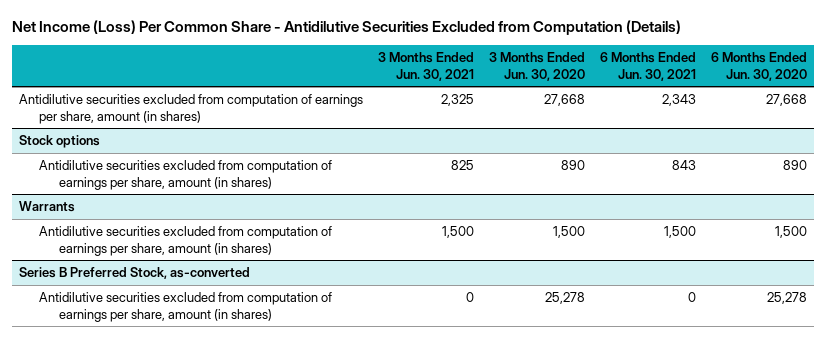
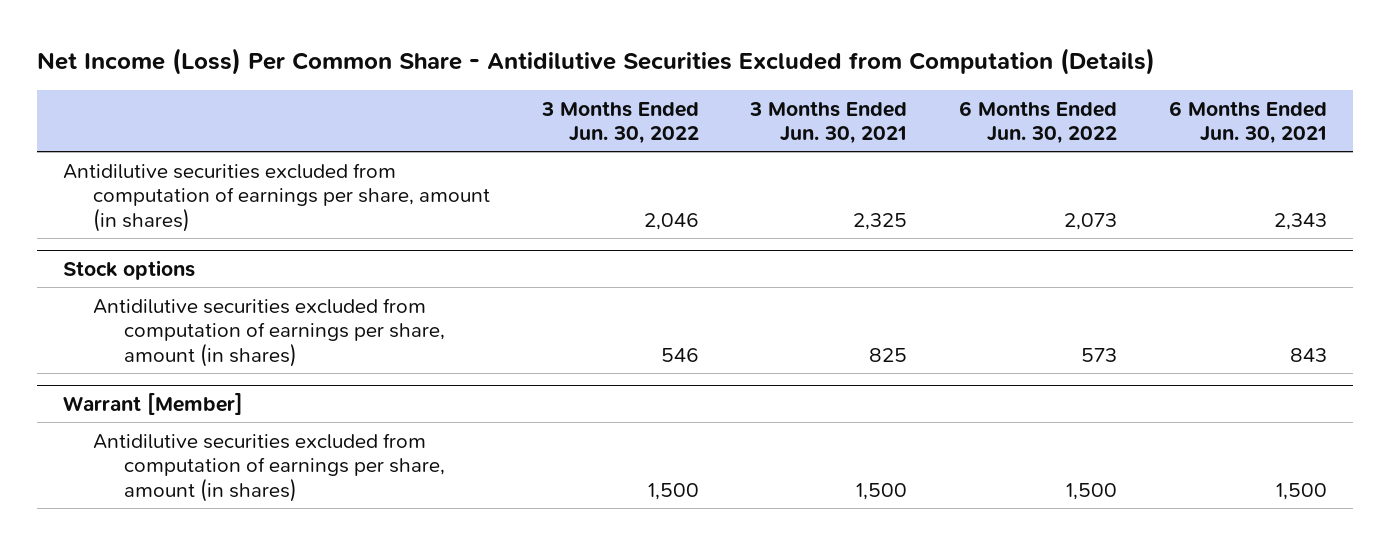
[489,51,586,81] 3 Months Ended Jun. 30, 2020 -> none
[710,51,807,81] 6 Months Ended Jun. 30, 2020 -> none
none -> [540,100,699,145] 3 Months Ended Jun. 30, 2022
none -> [959,100,1118,145] 6 Months Ended Jun. 30, 2022
[19,201,76,213] Warrants -> [62,392,243,415] Warrant [Member]
[19,267,251,280] Series B Preferred Stock, as-converted -> none
[39,292,333,322] Antidilutive securities excluded from computation of earnings per share, amount (in shares) -> none

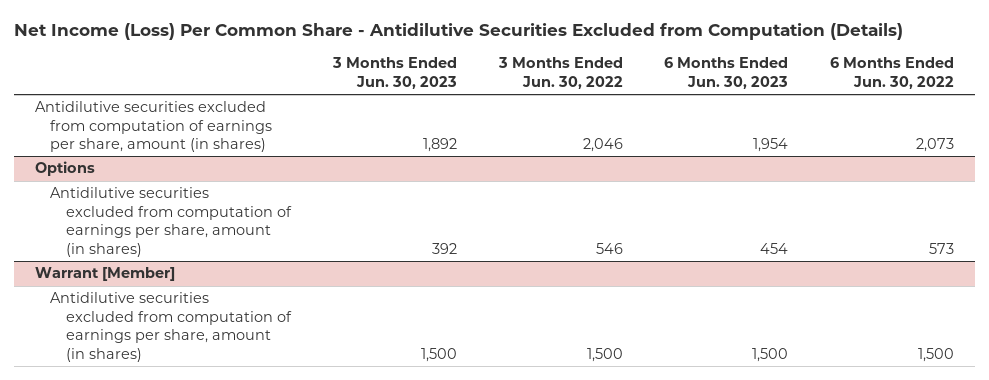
[749,100,908,145] 3 Months Ended Jun. 30, 2021 -> none
[1168,100,1327,145] 6 Months Ended Jun. 30, 2021 -> none
none -> [331,57,457,89] 3 Months Ended Jun. 30, 2023
none -> [664,57,789,89] 6 Months Ended Jun. 30, 2023
[62,259,195,280] Stock options -> [34,161,95,177] Options

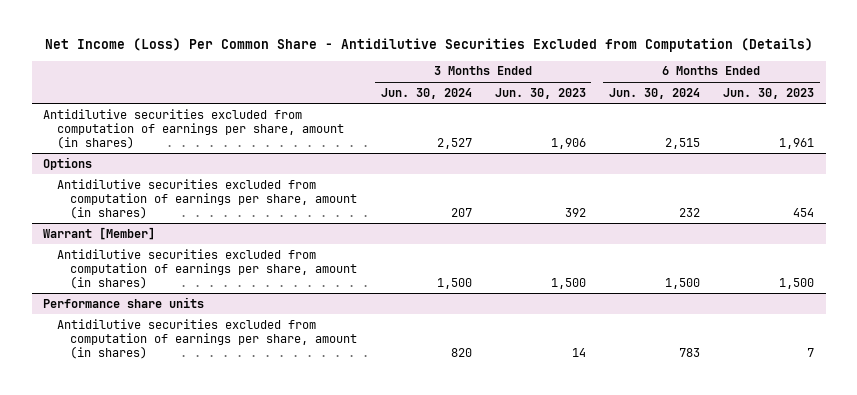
[497,57,623,89] 3 Months Ended Jun. 30, 2022 -> none
[830,57,955,89] 6 Months Ended Jun. 30, 2022 -> none
none -> [380,87,472,99] Jun. 30, 2024
none -> [608,87,700,99] Jun. 30, 2024
[422,138,457,153] 1,892 -> [550,137,586,149] 1,906
[753,138,789,153] 1,954 -> [779,137,815,149] 1,961
none -> [43,296,205,308] Performance share units
none -> [56,318,358,359] Antidilutive securities excluded from computation of earnings per share, amount (in shares)

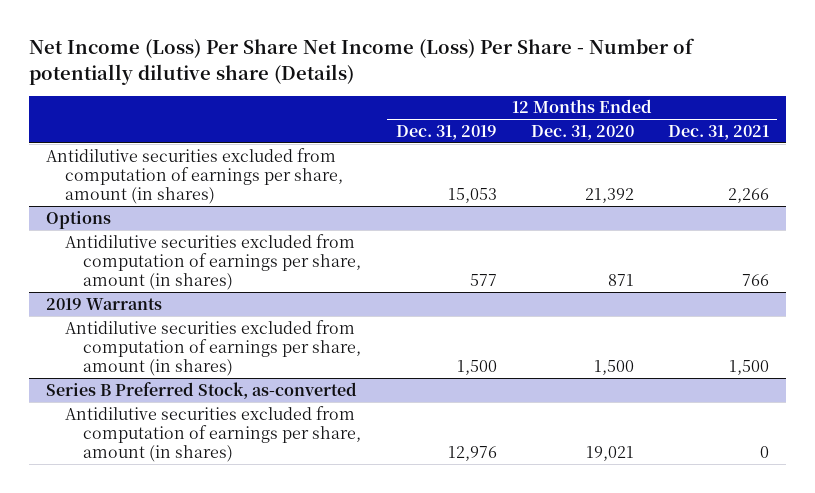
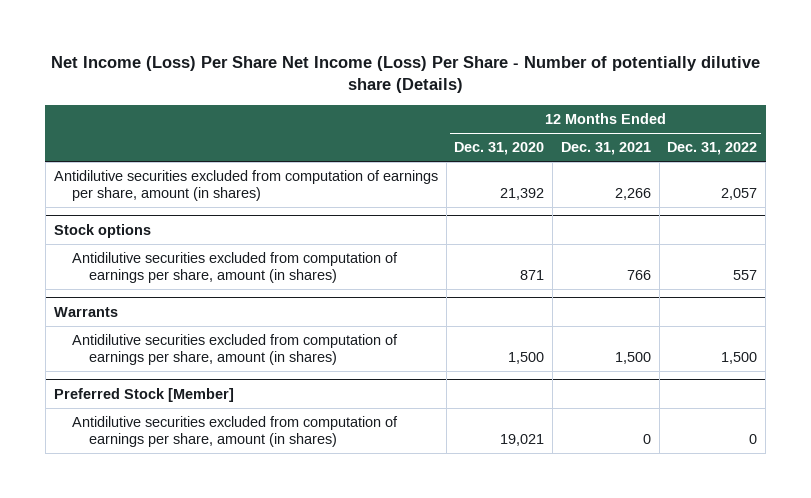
[395,124,497,140] Dec. 31, 2019 -> none
none -> [667,142,758,156] Dec. 31, 2022
[46,210,112,229] Options -> [53,223,151,238] Stock options
[46,297,163,310] 2019 Warrants -> [53,306,118,317] Warrants
[46,381,358,399] Series B Preferred Stock, as-converted -> [53,387,234,402] Preferred Stock [Member]

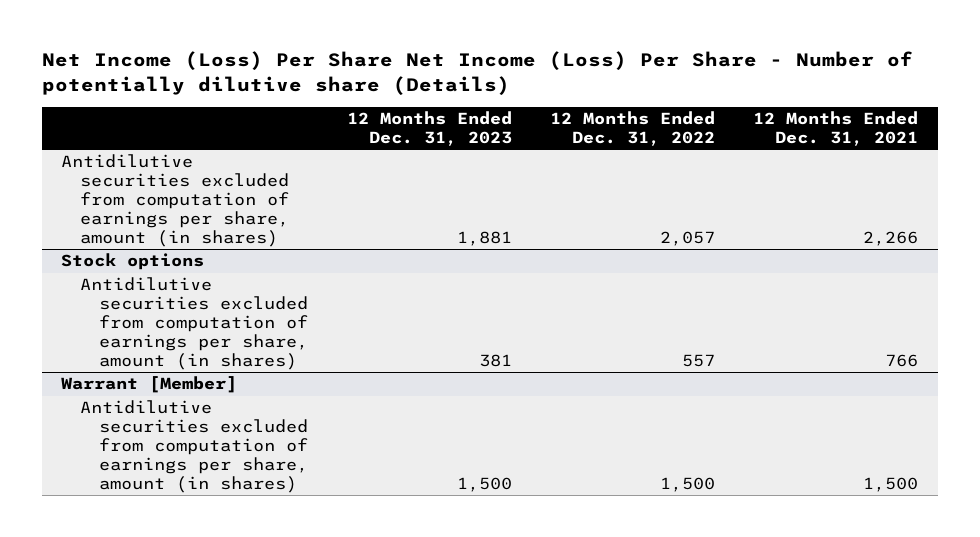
[454,142,545,156] Dec. 31, 2020 -> none
none -> [346,110,512,146] 12 Months Ended Dec. 31, 2023
[53,306,118,317] Warrants -> [61,376,238,394] Warrant [Member]
[53,387,234,402] Preferred Stock [Member] -> none
[71,416,398,448] Antidilutive securities excluded from computation of earnings per share, amount (in shares) -> none

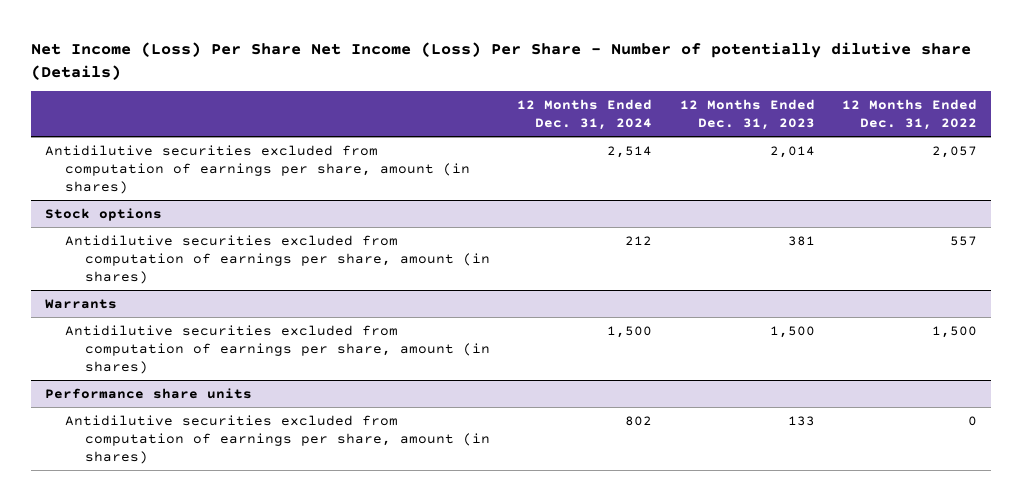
[753,110,919,146] 12 Months Ended Dec. 31, 2021 -> none
none -> [517,99,653,131] 12 Months Ended Dec. 31, 2024
[456,231,512,247] 1,881 -> [769,145,815,158] 2,014
[61,376,238,394] Warrant [Member] -> [45,298,118,309] Warrants
none -> [45,387,253,399] Performance share units
none -> [64,414,490,464] Antidilutive securities excluded from computation of earnings per share, amount (in shares)

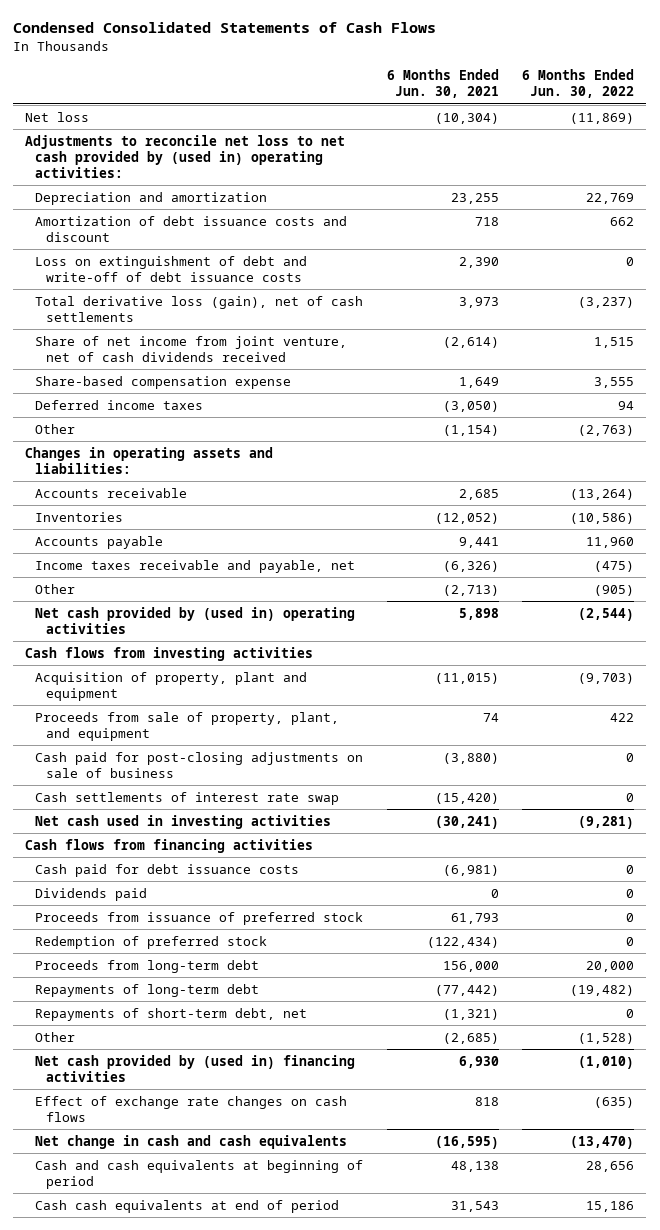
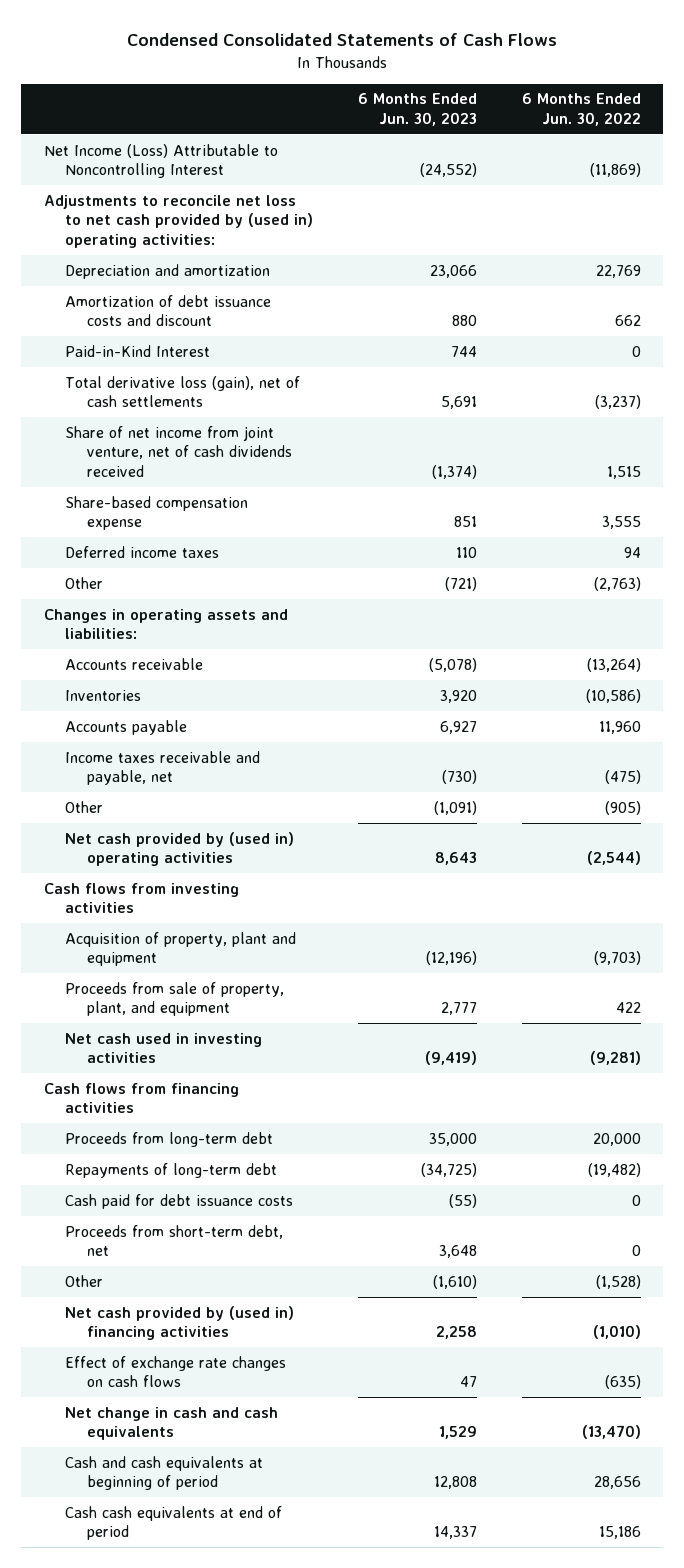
[386,69,499,99] 6 Months Ended Jun. 30, 2021 -> none
none -> [358,93,478,127] 6 Months Ended Jun. 30, 2023
[25,111,90,122] Net loss -> [43,143,278,179] Net Income (Loss) Attributable to Noncontrolling Interest
[35,255,308,282] Loss on extinguishment of debt and write-off of debt issuance costs -> none
none -> [65,344,211,357] Paid-in-Kind Interest
[35,751,364,778] Cash paid for post-closing adjustments on sale of business -> none
[35,791,340,805] Cash settlements of interest rate swap -> none
[35,887,148,901] Dividends paid -> none
[35,911,364,925] Proceeds from issuance of preferred stock -> none
[35,935,268,949] Redemption of preferred stock -> none
[35,863,300,877] Cash paid for debt issuance costs -> [65,1193,294,1209] Cash paid for debt issuance costs
[35,1007,308,1021] Repayments of short-term debt, net -> [65,1224,284,1257] Proceeds from short-term debt, net

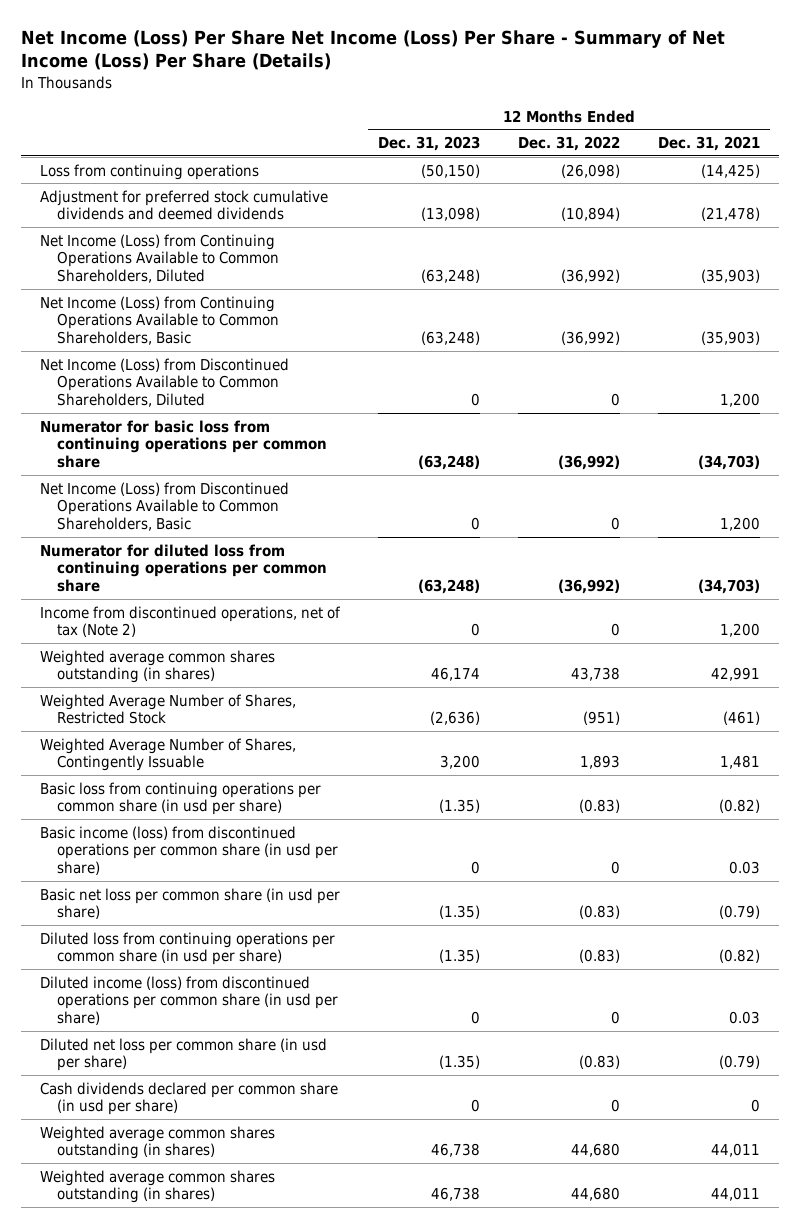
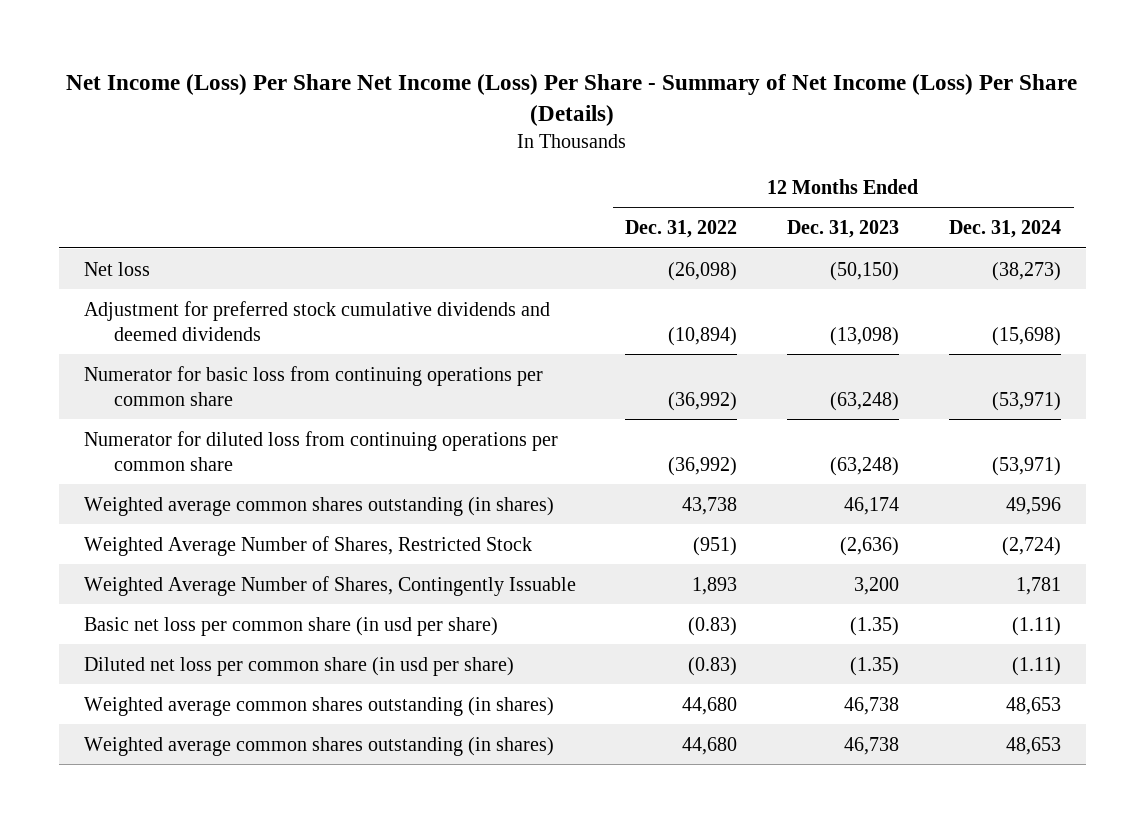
[658,136,761,152] Dec. 31, 2021 -> none
none -> [949,220,1062,239] Dec. 31, 2024
[39,163,259,180] Loss from continuing operations -> [83,261,150,276] Net loss
[39,233,279,284] Net Income (Loss) from Continuing Operations Available to Common Shareholders, Diluted -> none
[39,295,279,346] Net Income (Loss) from Continuing Operations Available to Common Shareholders, Basic -> none
[39,357,289,408] Net Income (Loss) from Discontinued Operations Available to Common Shareholders, Diluted -> none
[39,481,289,532] Net Income (Loss) from Discontinued Operations Available to Common Shareholders, Basic -> none
[39,605,341,638] Income from discontinued operations, net of tax (Note 2) -> none
[39,781,321,816] Basic loss from continuing operations per common share (in usd per share) -> none
[39,825,338,876] Basic income (loss) from discontinued operations per common share (in usd per share) -> none
[39,931,335,966] Diluted loss from continuing operations per common share (in usd per share) -> none
[39,975,338,1026] Diluted income (loss) from discontinued operations per common share (in usd per share) -> none
[39,1081,338,1116] Cash dividends declared per common share (in usd per share) -> none

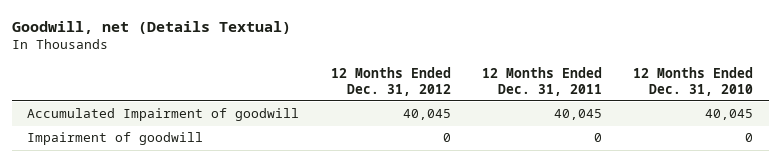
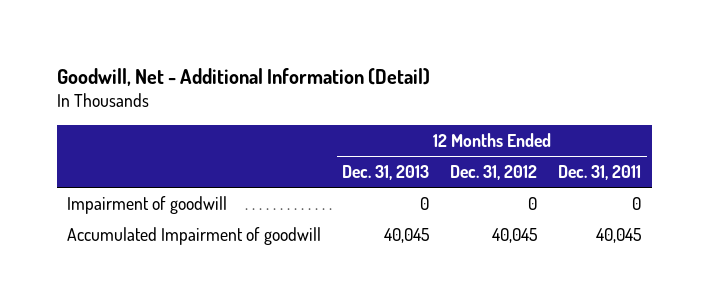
[11,20,291,34] Goodwill, net (Details Textual) -> [56,67,430,86] Goodwill, Net - Additional Information (Detail)
[633,67,754,96] 12 Months Ended Dec. 31, 2010 -> none
none -> [342,165,430,181] Dec. 31, 2013
[27,108,300,122] Accumulated Impairment of goodwill -> [67,227,322,246] Accumulated Impairment of goodwill

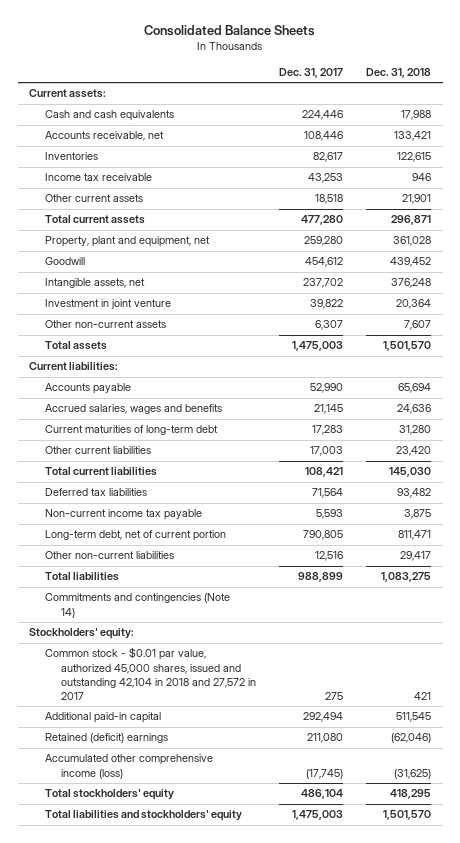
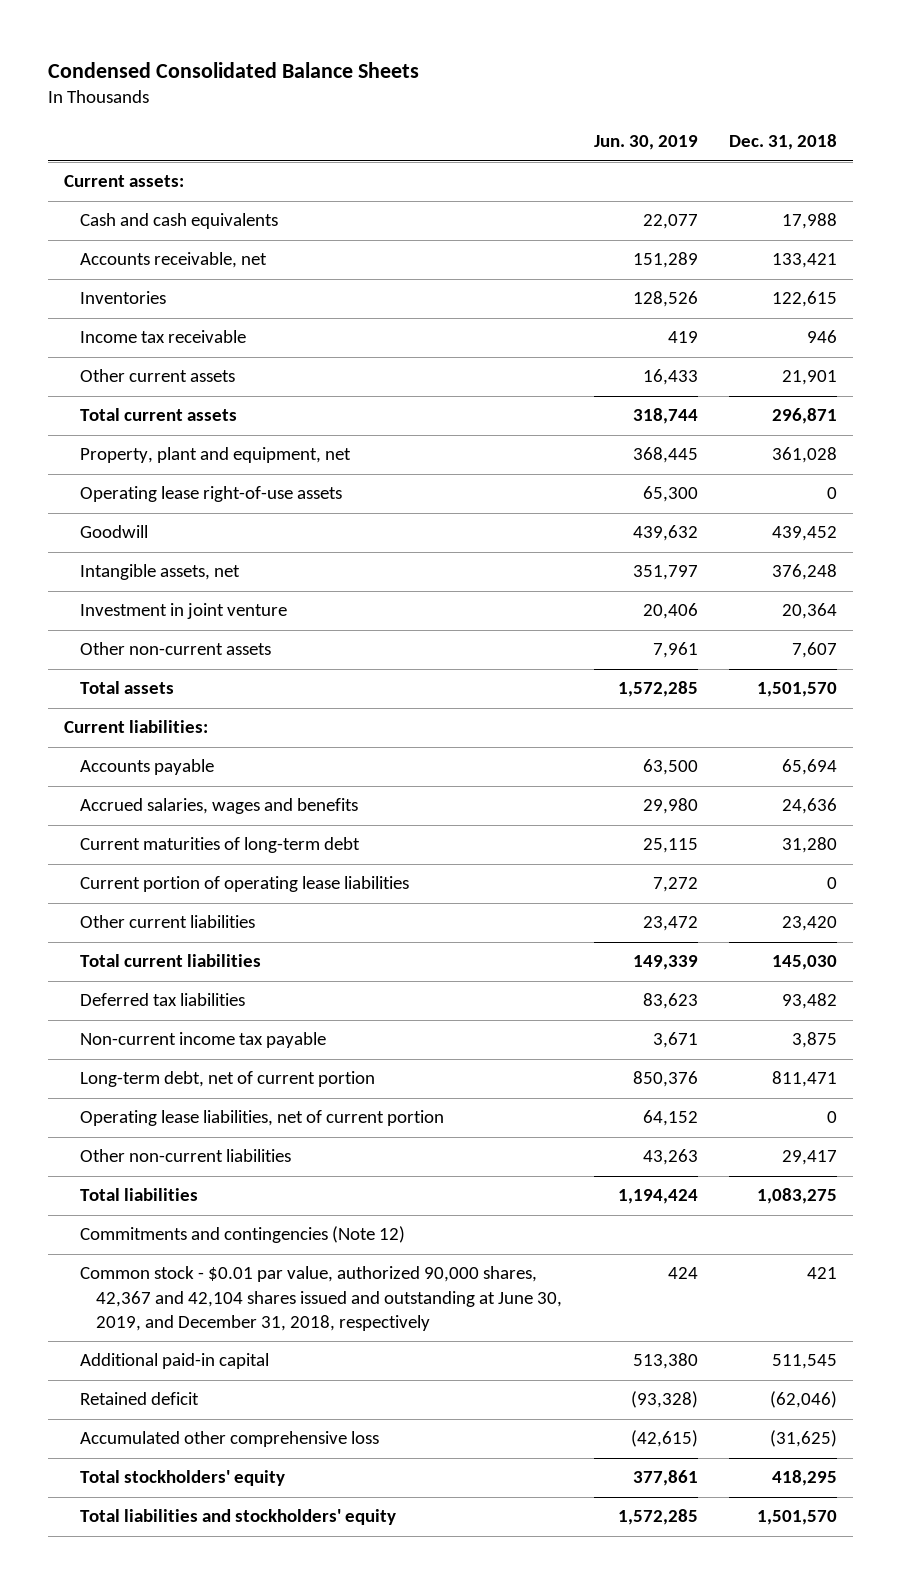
[144,25,316,37] Consolidated Balance Sheets -> [48,61,420,78] Condensed Consolidated Balance Sheets
[279,68,344,79] Dec. 31, 2017 -> none
none -> [593,135,698,151] Jun. 30, 2019
none -> [79,486,342,503] Operating lease right-of-use assets
none -> [79,876,409,893] Current portion of operating lease liabilities
none -> [79,1110,444,1127] Operating lease liabilities, net of current portion
[29,628,135,640] Stockholders' equity: -> none
[45,593,231,618] Commitments and contingencies (Note 14) -> [79,1226,405,1244] Commitments and contingencies (Note 12)
[45,647,257,701] Common stock - $0.01 par value, authorized 45,000 shares, issued and outstanding 42,104 in 2018 and 27,572 in 2017 -> [79,1266,562,1332] Common stock - $0.01 par value, authorized 90,000 shares, 42,367 and 42,104 shares issued and outstanding at June 30, 2019, and December 31, 2018, respectively
[45,733,169,744] Retained (deficit) earnings -> [79,1392,199,1406] Retained deficit
[45,754,214,779] Accumulated other comprehensive income (loss) -> [79,1431,379,1448] Accumulated other comprehensive loss

